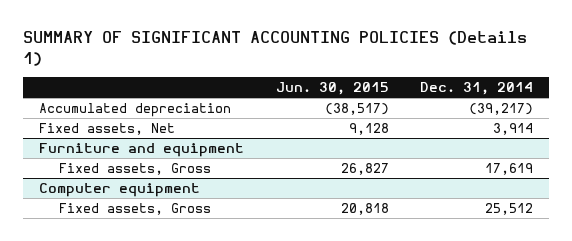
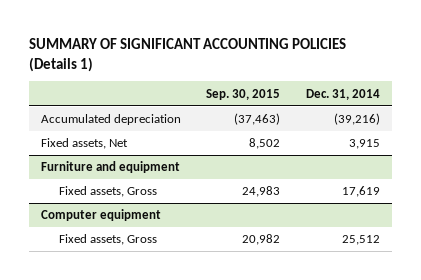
[275,81,389,95] Jun. 30, 2015 -> none
none -> [206,88,281,100] Sep. 30, 2015
[469,103,534,116] (39,217) -> [333,113,380,126] (39,216)
[493,123,534,136] 3,914 -> [348,139,380,150] 3,915

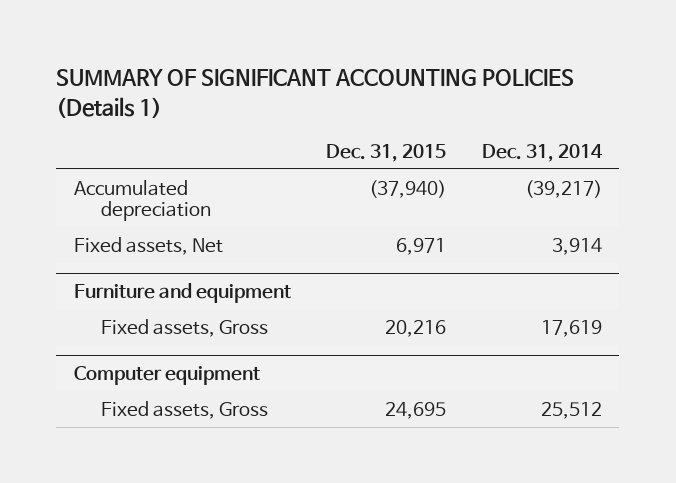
[206,88,281,100] Sep. 30, 2015 -> none
none -> [326,143,447,162] Dec. 31, 2015
[333,113,380,126] (39,216) -> [524,179,602,198] (39,217)
[348,139,380,150] 3,915 -> [551,237,602,255] 3,914

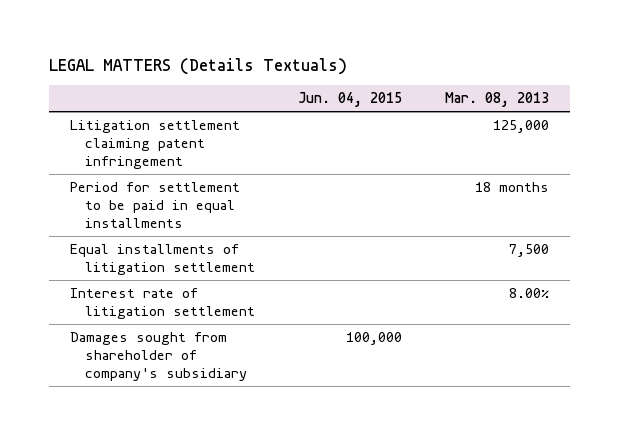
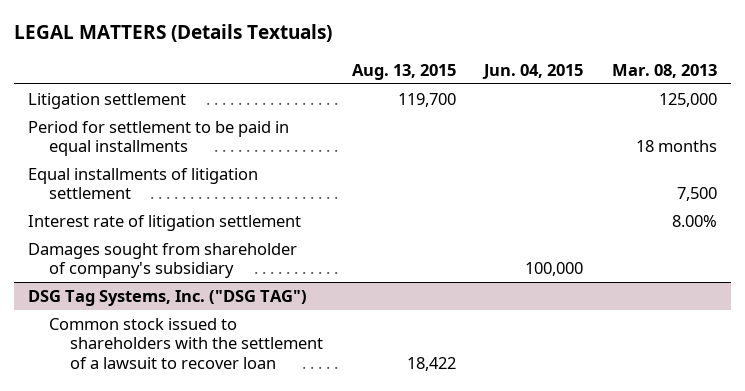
none -> [351,63,456,80] Aug. 13, 2015
[70,119,241,169] Litigation settlement claiming patent infringement -> [27,92,186,109] Litigation settlement
none -> [27,289,307,306] DSG Tag Systems, Inc. ("DSG TAG")
none -> [49,317,324,370] Common stock issued to shareholders with the settlement of a lawsuit to recover loan

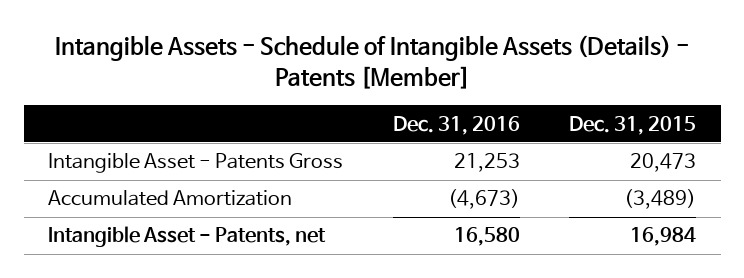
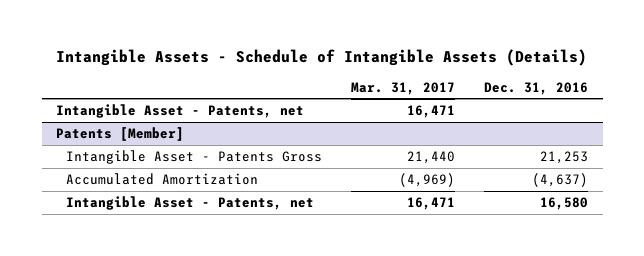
[55,35,690,90] Intangible Assets - Schedule of Intangible Assets (Details) - Patents [Member] -> [56,49,588,67] Intangible Assets - Schedule of Intangible Assets (Details)
[569,115,697,135] Dec. 31, 2015 -> none
none -> [351,81,456,95] Mar. 31, 2017
none -> [56,104,305,119] Intangible Asset - Patents, net
none -> [56,127,185,142] Patents [Member]
[447,189,520,210] (4,673) -> [532,173,589,188] (4,637)

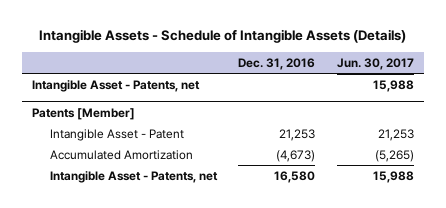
[351,81,456,95] Mar. 31, 2017 -> none
none -> [336,58,414,71] Jun. 30, 2017
[66,150,323,165] Intangible Asset - Patents Gross -> [50,128,185,141] Intangible Asset - Patent
[532,173,589,188] (4,637) -> [276,149,316,162] (4,673)

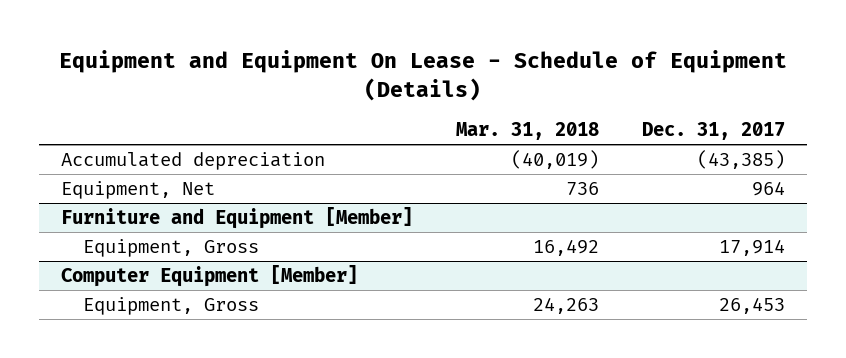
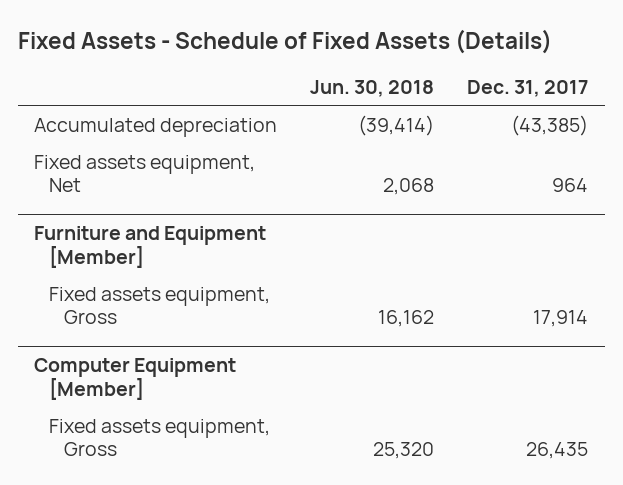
[59,50,788,101] Equipment and Equipment On Lease - Schedule of Equipment (Details) -> [18,28,553,54] Fixed Assets - Schedule of Fixed Assets (Details)
[456,122,600,141] Mar. 31, 2018 -> none
none -> [310,79,435,97] Jun. 30, 2018
[61,180,216,199] Equipment, Net -> [34,154,256,193] Fixed assets equipment, Net
[83,238,260,257] Equipment, Gross -> [49,286,271,325] Fixed assets equipment, Gross
[83,296,260,315] Equipment, Gross -> [49,418,271,457] Fixed assets equipment, Gross
[719,296,786,314] 26,453 -> [526,442,589,460] 26,435

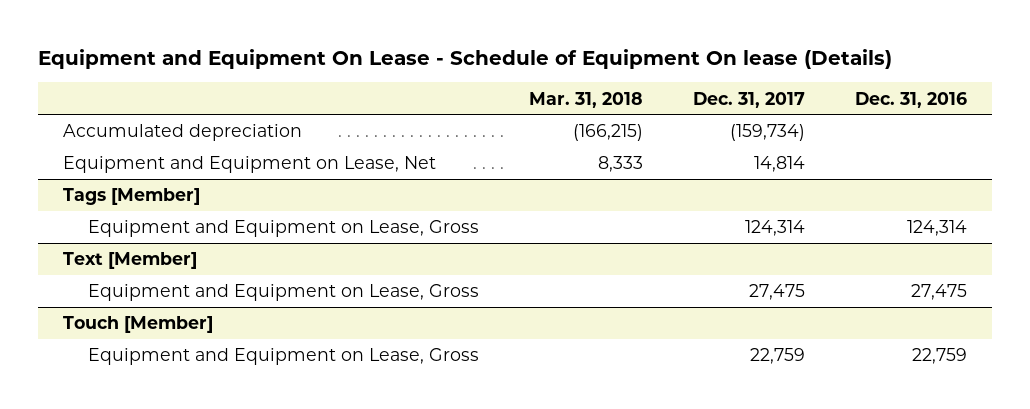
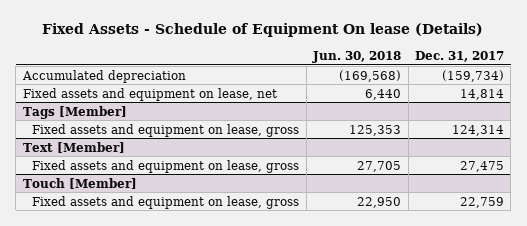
[37,48,892,69] Equipment and Equipment On Lease - Schedule of Equipment On lease (Details) -> [42,23,484,38] Fixed Assets - Schedule of Equipment On lease (Details)
[529,91,644,108] Mar. 31, 2018 -> none
[855,91,968,108] Dec. 31, 2016 -> none
none -> [312,50,402,63] Jun. 30, 2018
[62,156,436,174] Equipment and Equipment on Lease, Net -> [22,87,277,101] Fixed assets and equipment on lease, net
[88,220,480,238] Equipment and Equipment on Lease, Gross -> [32,123,300,137] Fixed assets and equipment on lease, gross
[88,284,480,302] Equipment and Equipment on Lease, Gross -> [32,159,300,173] Fixed assets and equipment on lease, gross
[88,348,480,366] Equipment and Equipment on Lease, Gross -> [32,195,300,209] Fixed assets and equipment on lease, gross

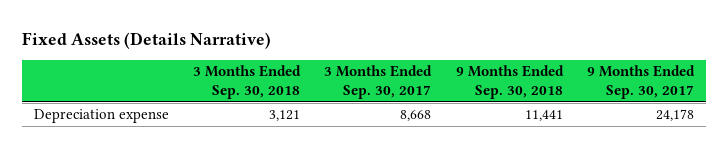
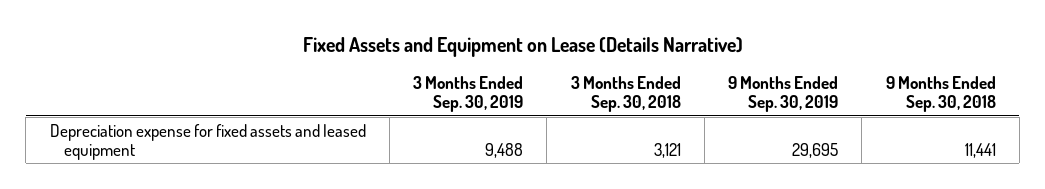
[21,31,271,49] Fixed Assets (Details Narrative) -> [302,37,743,58] Fixed Assets and Equipment on Lease (Details Narrative)
[324,65,433,100] 3 Months Ended Sep. 30, 2017 -> none
[587,65,696,100] 9 Months Ended Sep. 30, 2017 -> none
none -> [413,75,524,113] 3 Months Ended Sep. 30, 2019
none -> [728,75,839,113] 9 Months Ended Sep. 30, 2019
[33,109,169,124] Depreciation expense -> [49,123,366,161] Depreciation expense for fixed assets and leased equipment

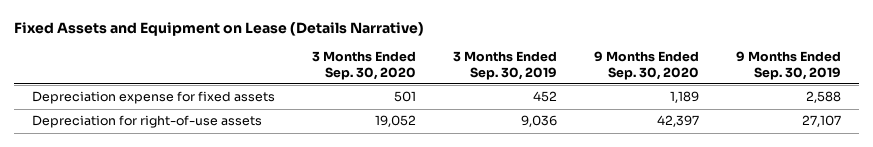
[570,75,681,113] 3 Months Ended Sep. 30, 2018 -> none
[885,75,996,113] 9 Months Ended Sep. 30, 2018 -> none
none -> [312,51,417,80] 3 Months Ended Sep. 30, 2020
none -> [593,51,699,80] 9 Months Ended Sep. 30, 2020
[49,123,366,161] Depreciation expense for fixed assets and leased equipment -> [32,91,276,105] Depreciation expense for fixed assets
[485,143,524,159] 9,488 -> [532,91,557,103] 452
[792,143,839,159] 29,695 -> [805,91,841,104] 2,588
none -> [32,115,263,129] Depreciation for right-of-use assets

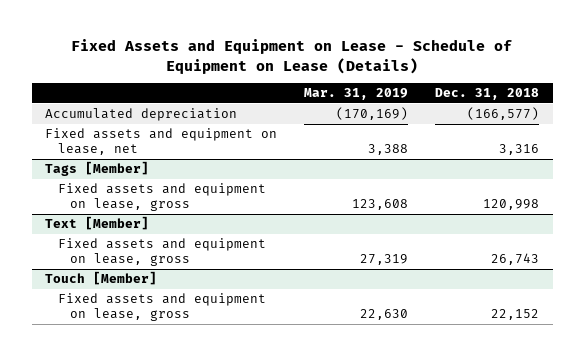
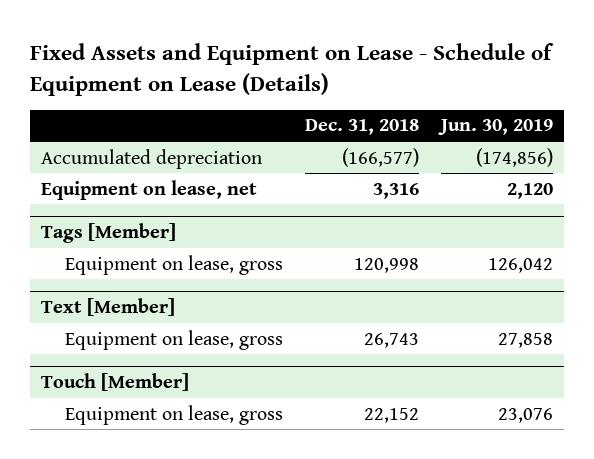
[304,88,409,101] Mar. 31, 2019 -> none
none -> [437,119,553,136] Jun. 30, 2019
[45,128,278,156] Fixed assets and equipment on lease, net -> [41,179,258,200] Equipment on lease, net
[57,183,266,212] Fixed assets and equipment on lease, gross -> [65,254,284,275] Equipment on lease, gross
[57,238,266,267] Fixed assets and equipment on lease, gross -> [65,329,284,350] Equipment on lease, gross
[57,293,266,322] Fixed assets and equipment on lease, gross -> [65,404,284,425] Equipment on lease, gross

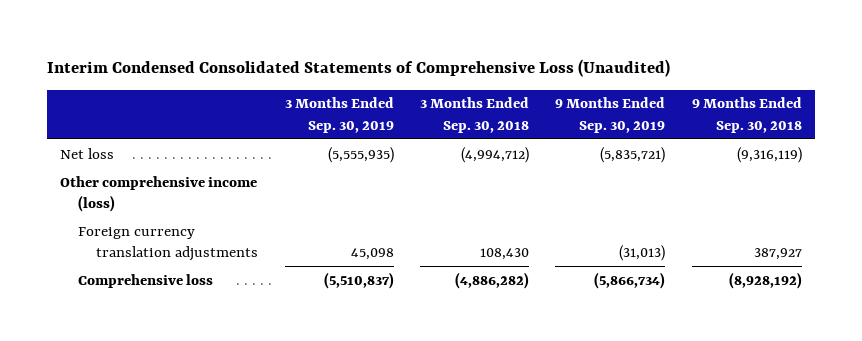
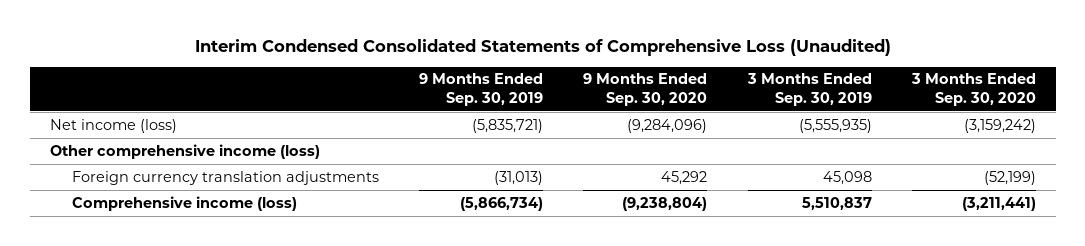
[420,97,530,133] 3 Months Ended Sep. 30, 2018 -> none
[691,97,802,133] 9 Months Ended Sep. 30, 2018 -> none
none -> [583,73,708,106] 9 Months Ended Sep. 30, 2020
none -> [910,73,1036,106] 3 Months Ended Sep. 30, 2020
[60,147,115,159] Net loss -> [49,118,177,133] Net income (loss)
[78,273,214,288] Comprehensive loss -> [71,195,297,211] Comprehensive income (loss)
[323,271,394,289] (5,510,837) -> [801,196,872,210] 5,510,837

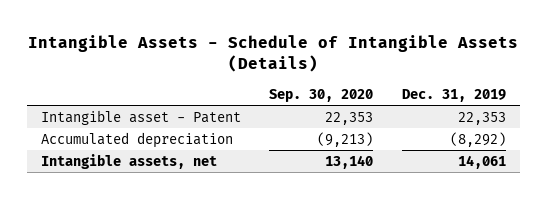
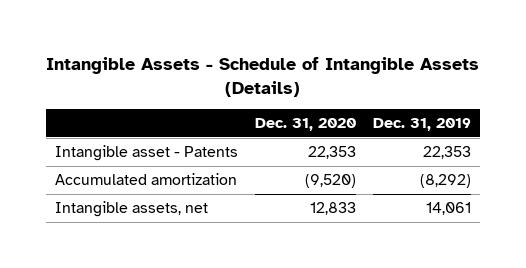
[269,89,374,103] Sep. 30, 2020 -> none
none -> [254,118,356,132] Dec. 31, 2020
[41,109,242,125] Intangible asset - Patent -> [54,145,238,162] Intangible asset - Patents
[41,131,234,148] Accumulated depreciation -> [54,173,237,186] Accumulated amortization

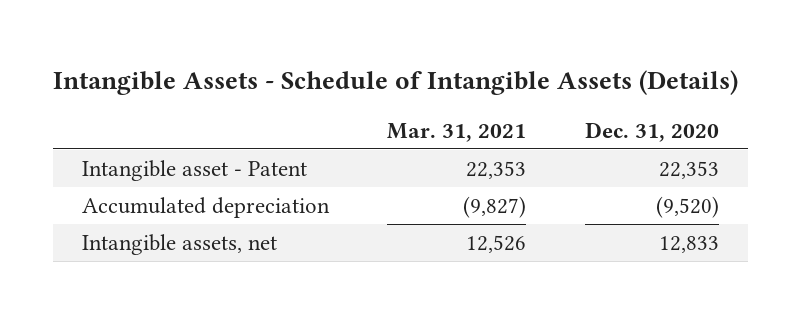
[373,118,472,132] Dec. 31, 2019 -> none
none -> [387,122,527,142] Mar. 31, 2021
[54,145,238,162] Intangible asset - Patents -> [81,159,307,181] Intangible asset - Patent
[54,173,237,186] Accumulated amortization -> [81,196,330,218] Accumulated depreciation

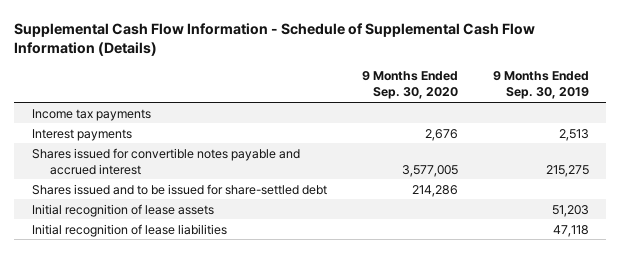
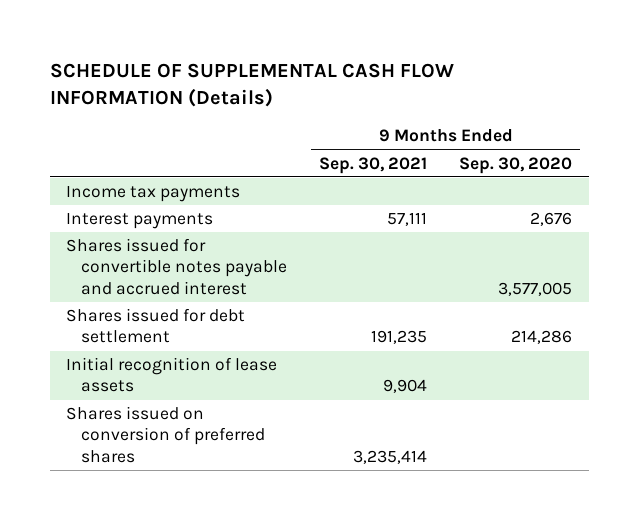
[14,22,536,57] Supplemental Cash Flow Information - Schedule of Supplemental Cash Flow Information (Details) -> [49,63,454,108] SCHEDULE OF SUPPLEMENTAL CASH FLOW INFORMATION (Details)
[492,71,589,100] 9 Months Ended Sep. 30, 2019 -> none
none -> [318,156,427,174] Sep. 30, 2021
[31,183,327,195] Shares issued and to be issued for share-settled debt -> [66,308,246,344] Shares issued for debt settlement
[31,223,227,237] Initial recognition of lease liabilities -> none
none -> [66,406,265,463] Shares issued on conversion of preferred shares

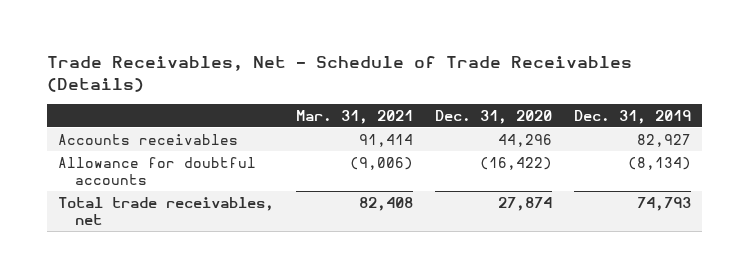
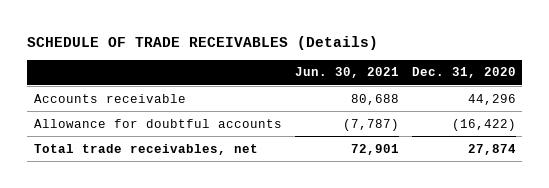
[46,56,632,93] Trade Receivables, Net - Schedule of Trade Receivables (Details) -> [27,35,379,50] SCHEDULE OF TRADE RECEIVABLES (Details)
[295,109,413,124] Mar. 31, 2021 -> none
[574,109,692,124] Dec. 31, 2019 -> none
none -> [294,67,399,79] Jun. 30, 2021
[57,133,238,145] Accounts receivables -> [33,93,186,103] Accounts receivable

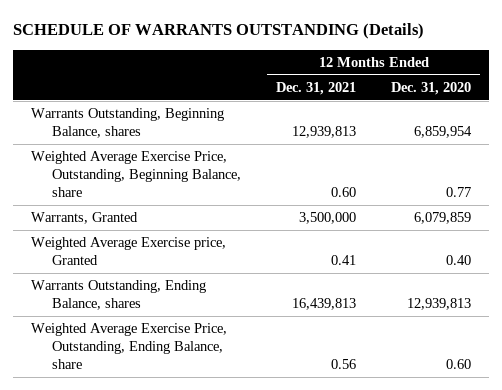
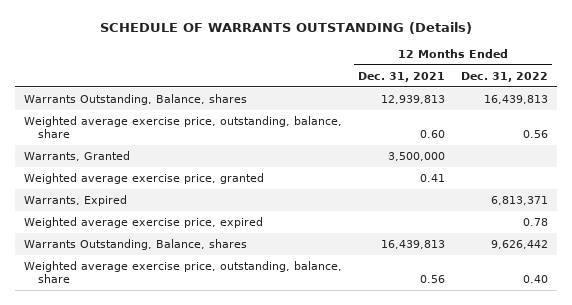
[391,81,472,95] Dec. 31, 2020 -> none
none -> [461,71,549,82] Dec. 31, 2022
[30,108,224,139] Warrants Outstanding, Beginning Balance, shares -> [23,93,247,105] Warrants Outstanding, Balance, shares
[30,151,242,197] Weighted Average Exercise Price, Outstanding, Beginning Balance, share -> [23,115,342,138] Weighted average exercise price, outstanding, balance, share
[30,237,226,266] Weighted Average Exercise price, Granted -> [23,172,264,184] Weighted average exercise price, granted
none -> [23,194,127,206] Warrants, Expired
none -> [23,216,263,228] Weighted average exercise price, expired
[30,280,206,311] Warrants Outstanding, Ending Balance, shares -> [23,238,247,250] Warrants Outstanding, Balance, shares
[30,323,227,369] Weighted Average Exercise Price, Outstanding, Ending Balance, share -> [23,260,342,283] Weighted average exercise price, outstanding, balance, share

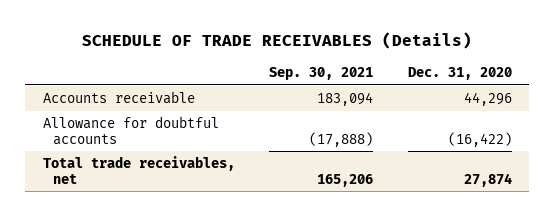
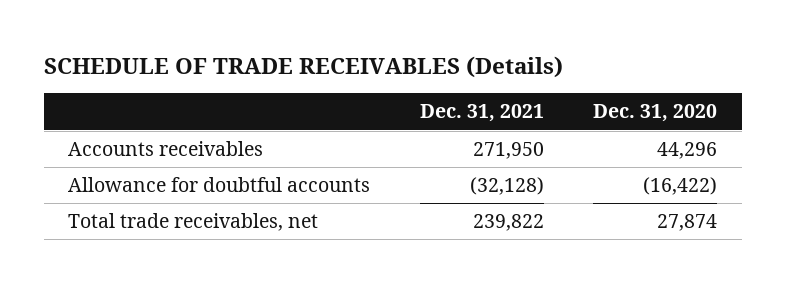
[269,66,374,80] Sep. 30, 2021 -> none
none -> [419,104,544,123] Dec. 31, 2021
[42,91,195,105] Accounts receivable -> [68,141,264,157] Accounts receivables

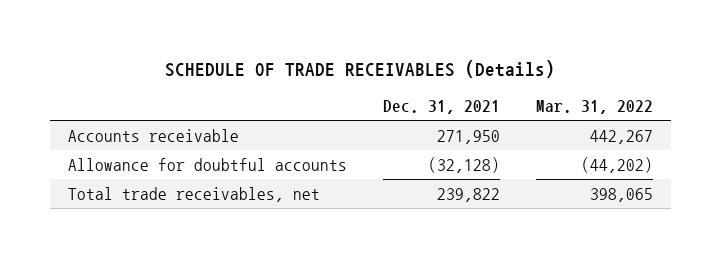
[593,104,718,123] Dec. 31, 2020 -> none
none -> [536,100,654,115] Mar. 31, 2022
[68,141,264,157] Accounts receivables -> [67,128,239,142] Accounts receivable

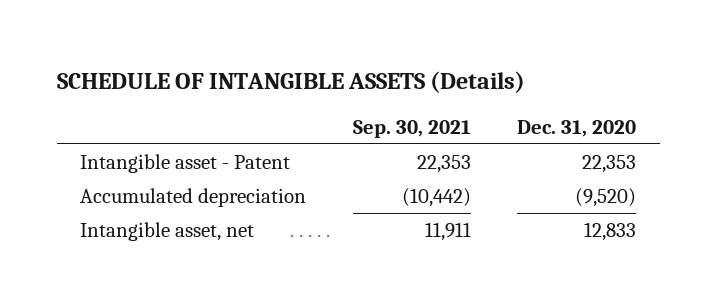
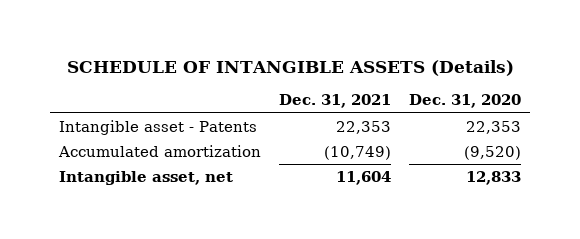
[352,119,471,138] Sep. 30, 2021 -> none
none -> [278,94,391,109] Dec. 31, 2021
[80,153,291,173] Intangible asset - Patent -> [58,120,257,136] Intangible asset - Patents
[80,187,307,207] Accumulated depreciation -> [57,145,261,158] Accumulated amortization

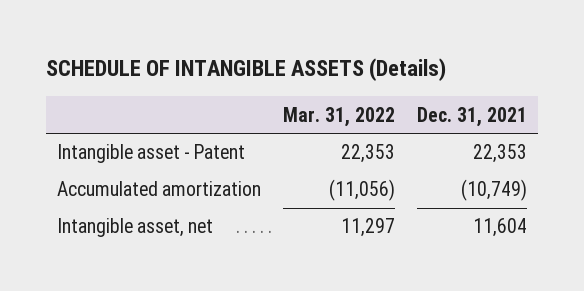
[408,94,521,109] Dec. 31, 2020 -> none
none -> [282,106,395,127] Mar. 31, 2022
[58,120,257,136] Intangible asset - Patents -> [56,144,245,164] Intangible asset - Patent

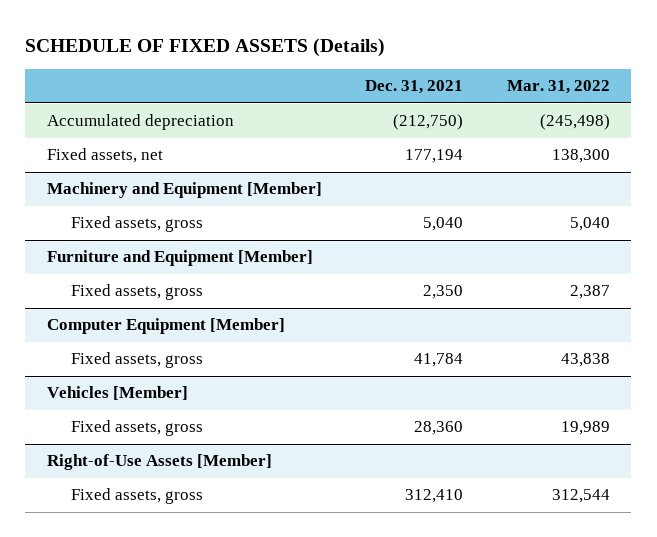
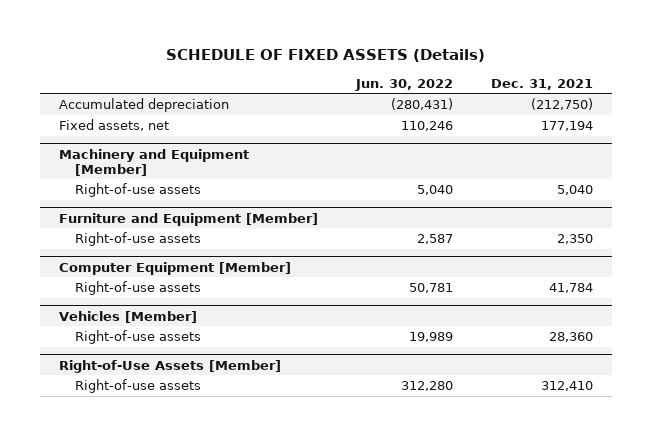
[506,80,610,95] Mar. 31, 2022 -> none
none -> [354,78,453,91] Jun. 30, 2022
[71,216,204,233] Fixed assets, gross -> [74,183,201,198] Right-of-use assets
[71,284,204,301] Fixed assets, gross -> [74,232,201,247] Right-of-use assets
[71,352,204,369] Fixed assets, gross -> [74,281,201,296] Right-of-use assets
[71,420,204,437] Fixed assets, gross -> [74,330,201,345] Right-of-use assets
[71,488,204,505] Fixed assets, gross -> [74,379,201,394] Right-of-use assets

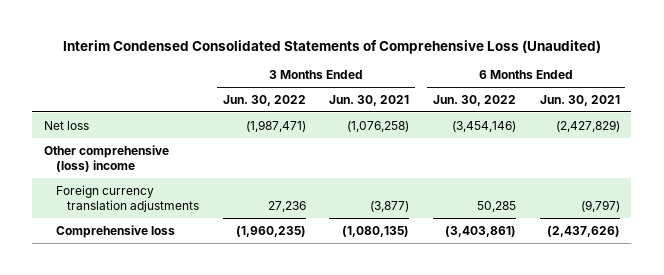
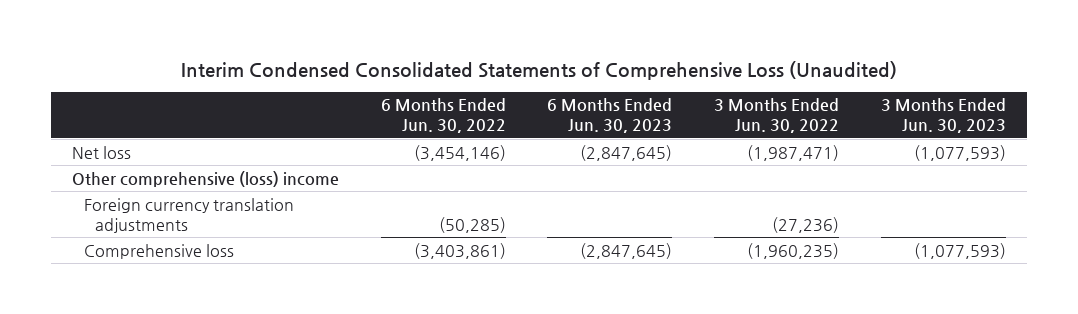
[329,94,410,106] Jun. 30, 2021 -> none
[539,94,620,106] Jun. 30, 2021 -> none
none -> [547,98,673,134] 6 Months Ended Jun. 30, 2023
none -> [880,98,1006,134] 3 Months Ended Jun. 30, 2023
[267,200,306,212] 27,236 -> [772,216,840,233] (27,236)
[476,200,516,212] 50,285 -> [438,216,506,233] (50,285)

